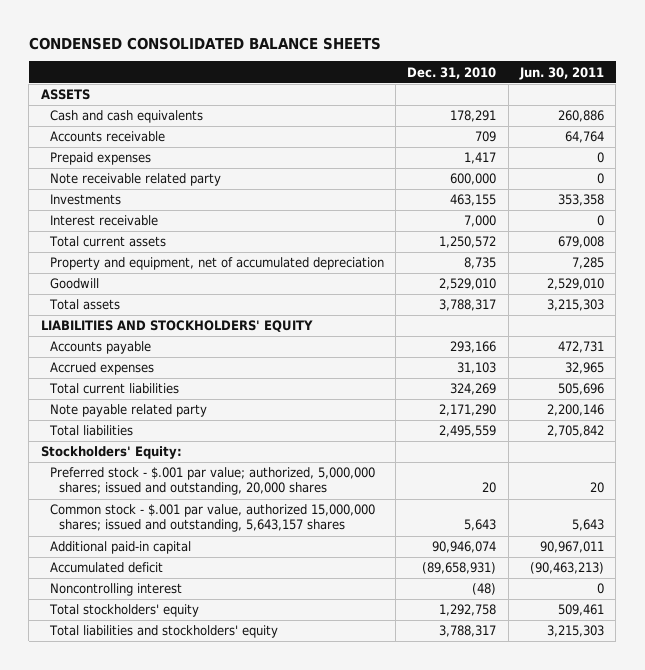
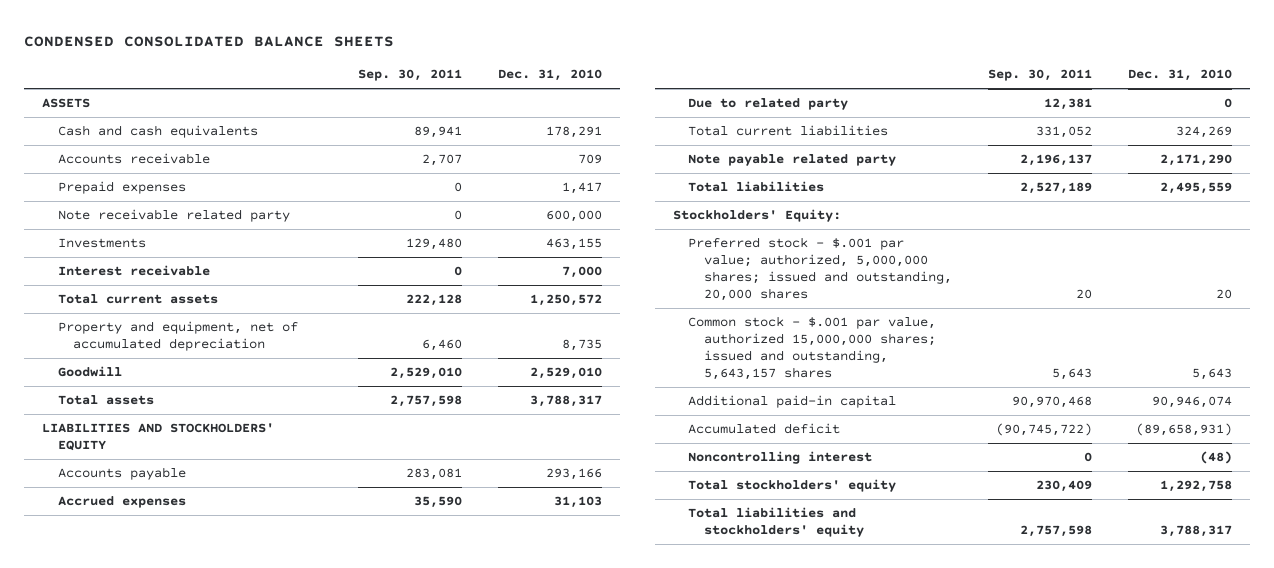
[519,66,605,80] Jun. 30, 2011 -> none
none -> [357,69,462,82] Sep. 30, 2011
none -> [688,98,849,111] Due to related party

